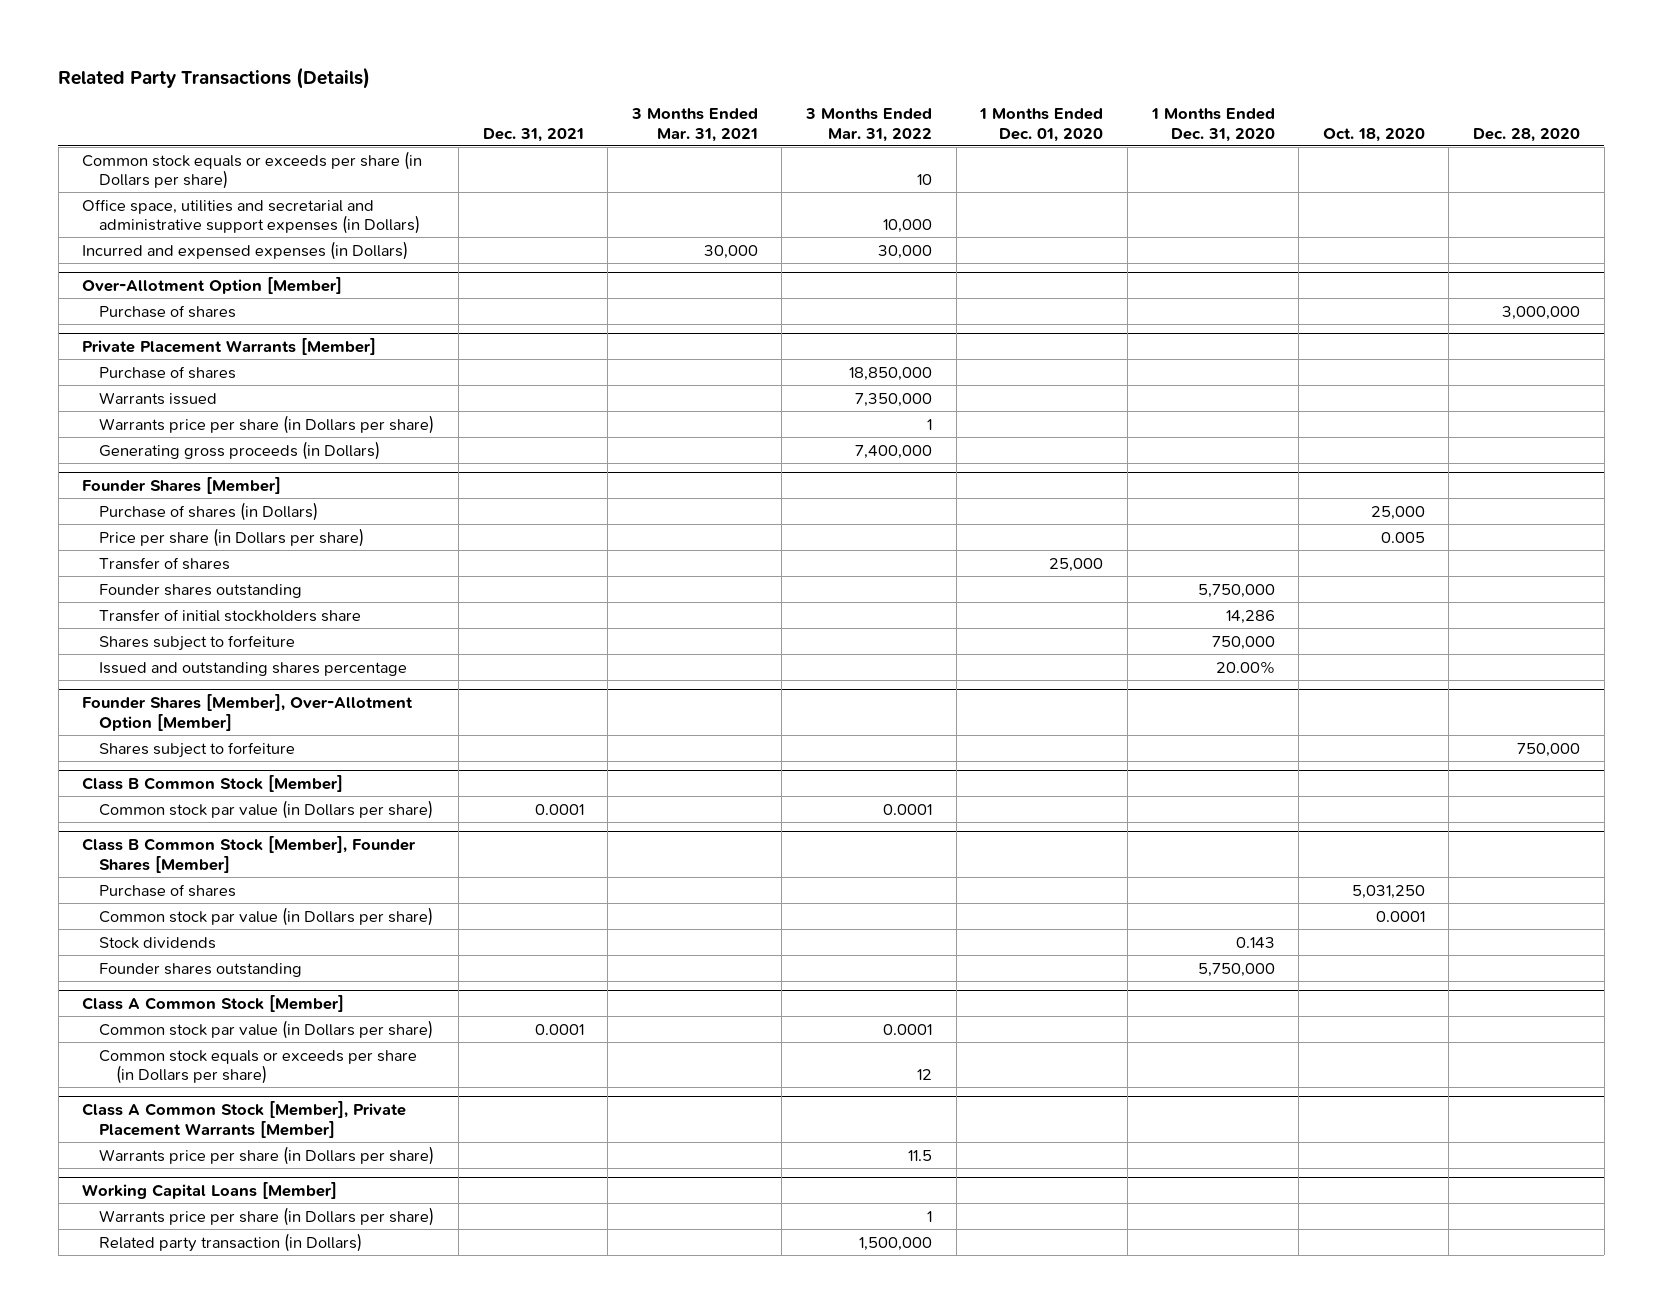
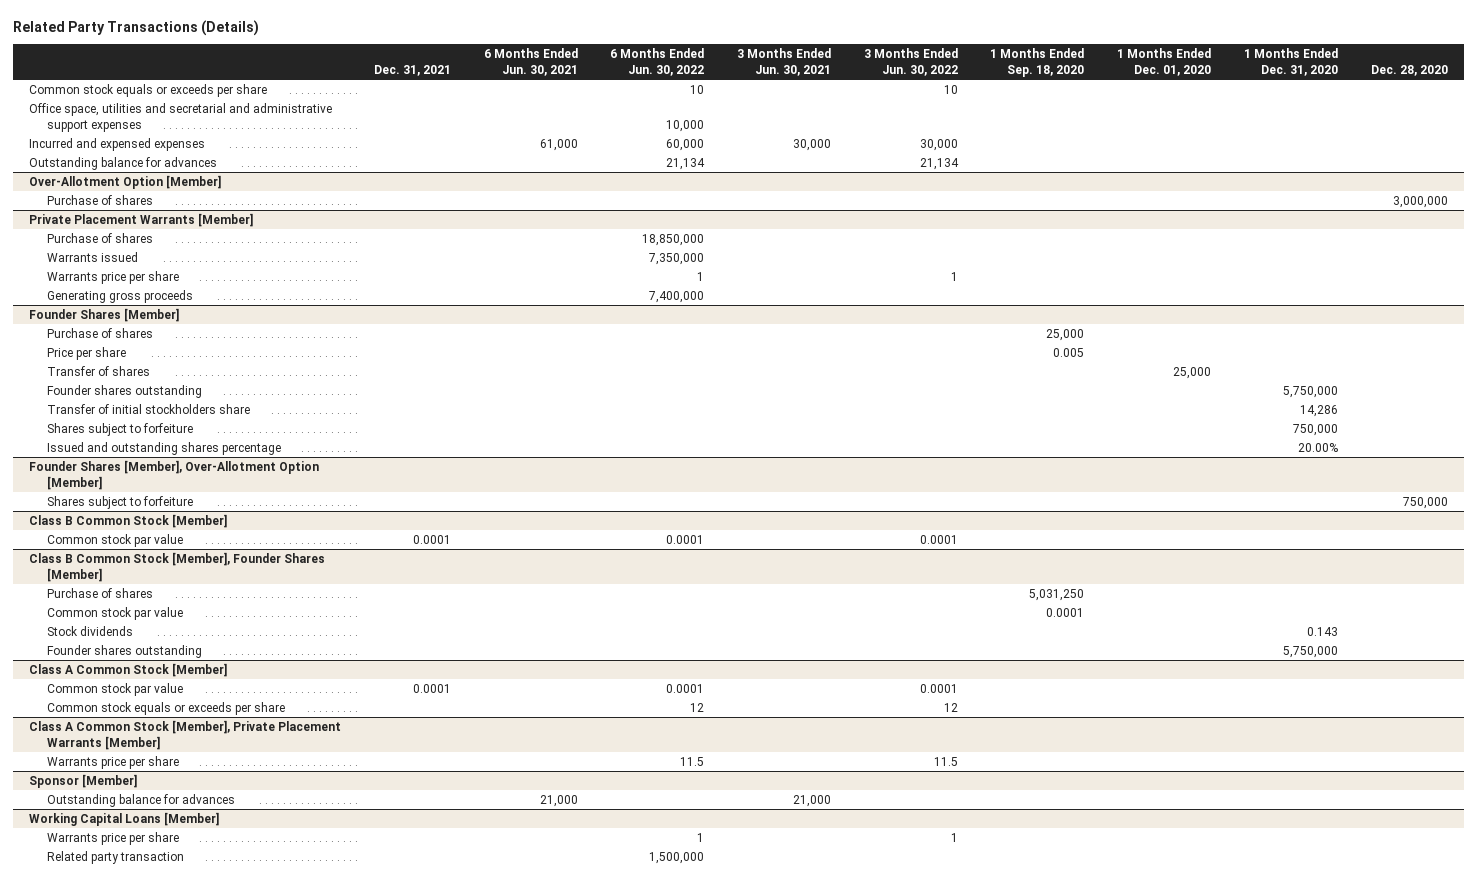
[630,108,758,142] 3 Months Ended Mar. 31, 2021 -> none
[805,108,933,142] 3 Months Ended Mar. 31, 2022 -> none
[1322,127,1425,142] Oct. 18, 2020 -> none
none -> [483,48,578,76] 6 Months Ended Jun. 30, 2021
none -> [610,48,705,76] 6 Months Ended Jun. 30, 2022
none -> [737,48,832,76] 3 Months Ended Jun. 30, 2021
none -> [863,48,958,76] 3 Months Ended Jun. 30, 2022
none -> [990,48,1085,77] 1 Months Ended Sep. 18, 2020
[82,150,423,189] Common stock equals or exceeds per share (in Dollars per share) -> [29,84,268,98] Common stock equals or exceeds per share
[82,198,421,234] Office space, utilities and secretarial and administrative support expenses (in Dollars) -> [29,103,333,132] Office space, utilities and secretarial and administrative support expenses
[82,240,409,260] Incurred and expensed expenses (in Dollars) -> [29,138,206,152] Incurred and expensed expenses
none -> [29,157,218,171] Outstanding balance for advances
[99,414,435,434] Warrants price per share (in Dollars per share) -> [46,271,179,285] Warrants price per share
[99,440,381,460] Generating gross proceeds (in Dollars) -> [46,290,193,304] Generating gross proceeds
[99,501,319,521] Purchase of shares (in Dollars) -> [46,328,153,339] Purchase of shares
[99,527,365,547] Price per share (in Dollars per share) -> [46,347,126,361] Price per share
[99,799,434,819] Common stock par value (in Dollars per share) -> [46,534,183,548] Common stock par value
[99,906,434,926] Common stock par value (in Dollars per share) -> [46,607,183,621] Common stock par value
[99,1019,434,1039] Common stock par value (in Dollars per share) -> [46,683,183,697] Common stock par value
[99,1049,418,1084] Common stock equals or exceeds per share (in Dollars per share) -> [46,702,285,716] Common stock equals or exceeds per share
[99,1145,435,1165] Warrants price per share (in Dollars per share) -> [46,756,179,770] Warrants price per share
none -> [29,774,138,789] Sponsor [Member]
none -> [46,794,235,808] Outstanding balance for advances
[99,1206,435,1226] Warrants price per share (in Dollars per share) -> [46,832,179,846] Warrants price per share
[99,1232,363,1252] Related party transaction (in Dollars) -> [46,851,184,865] Related party transaction

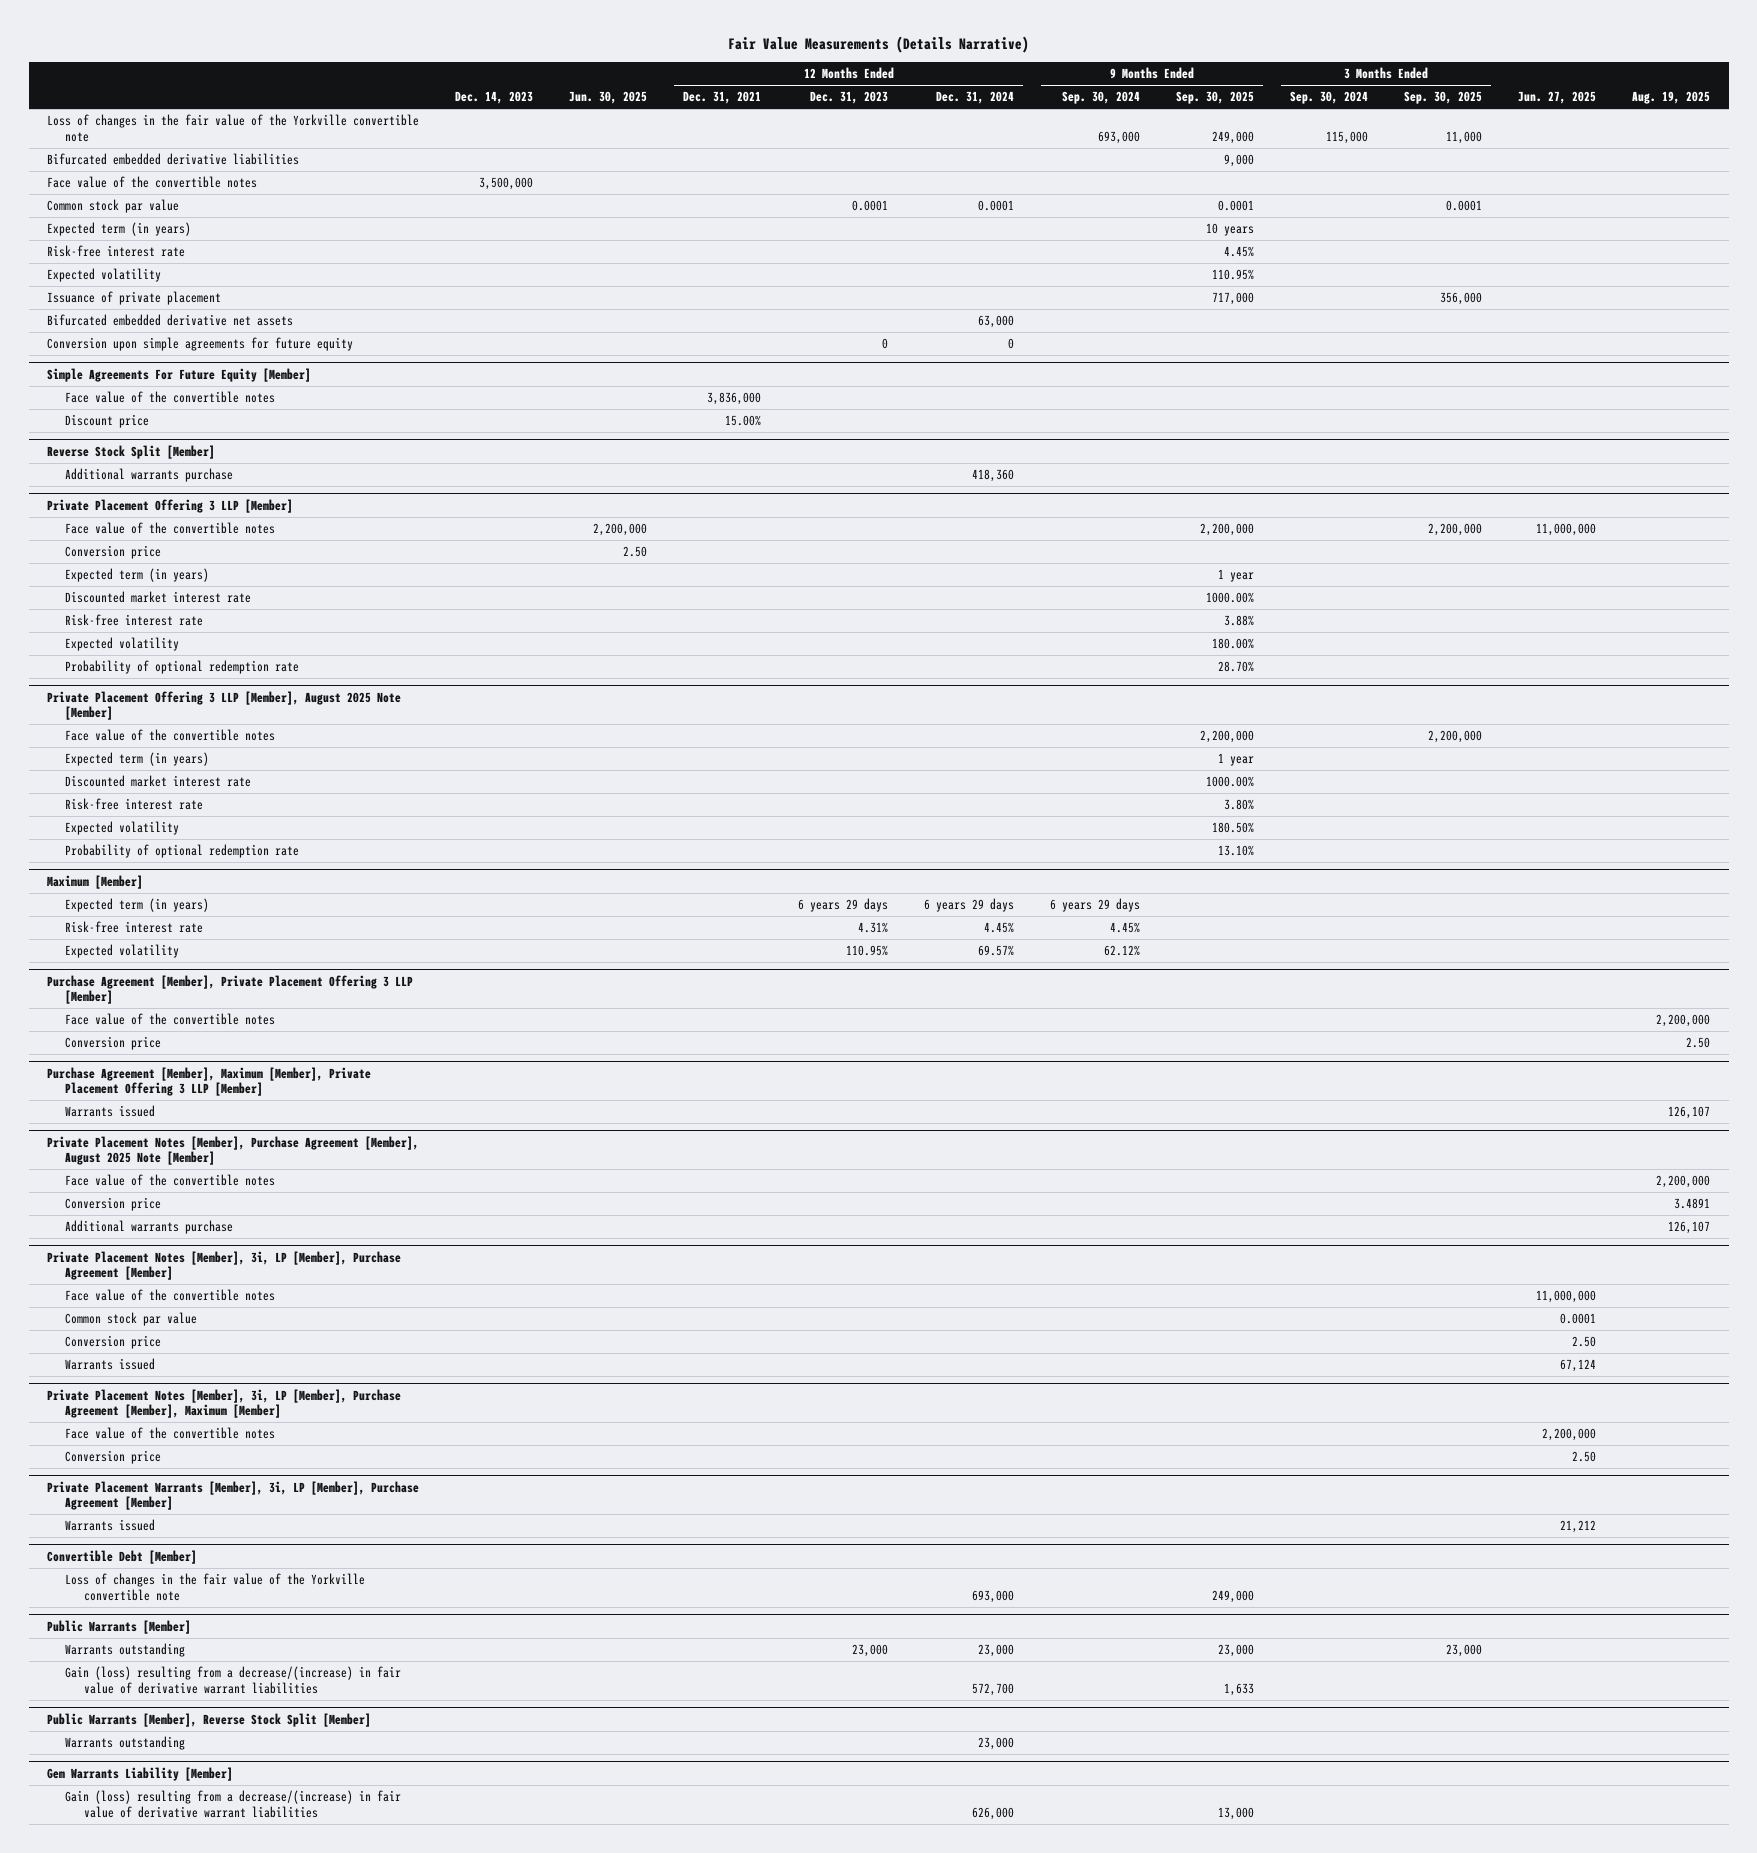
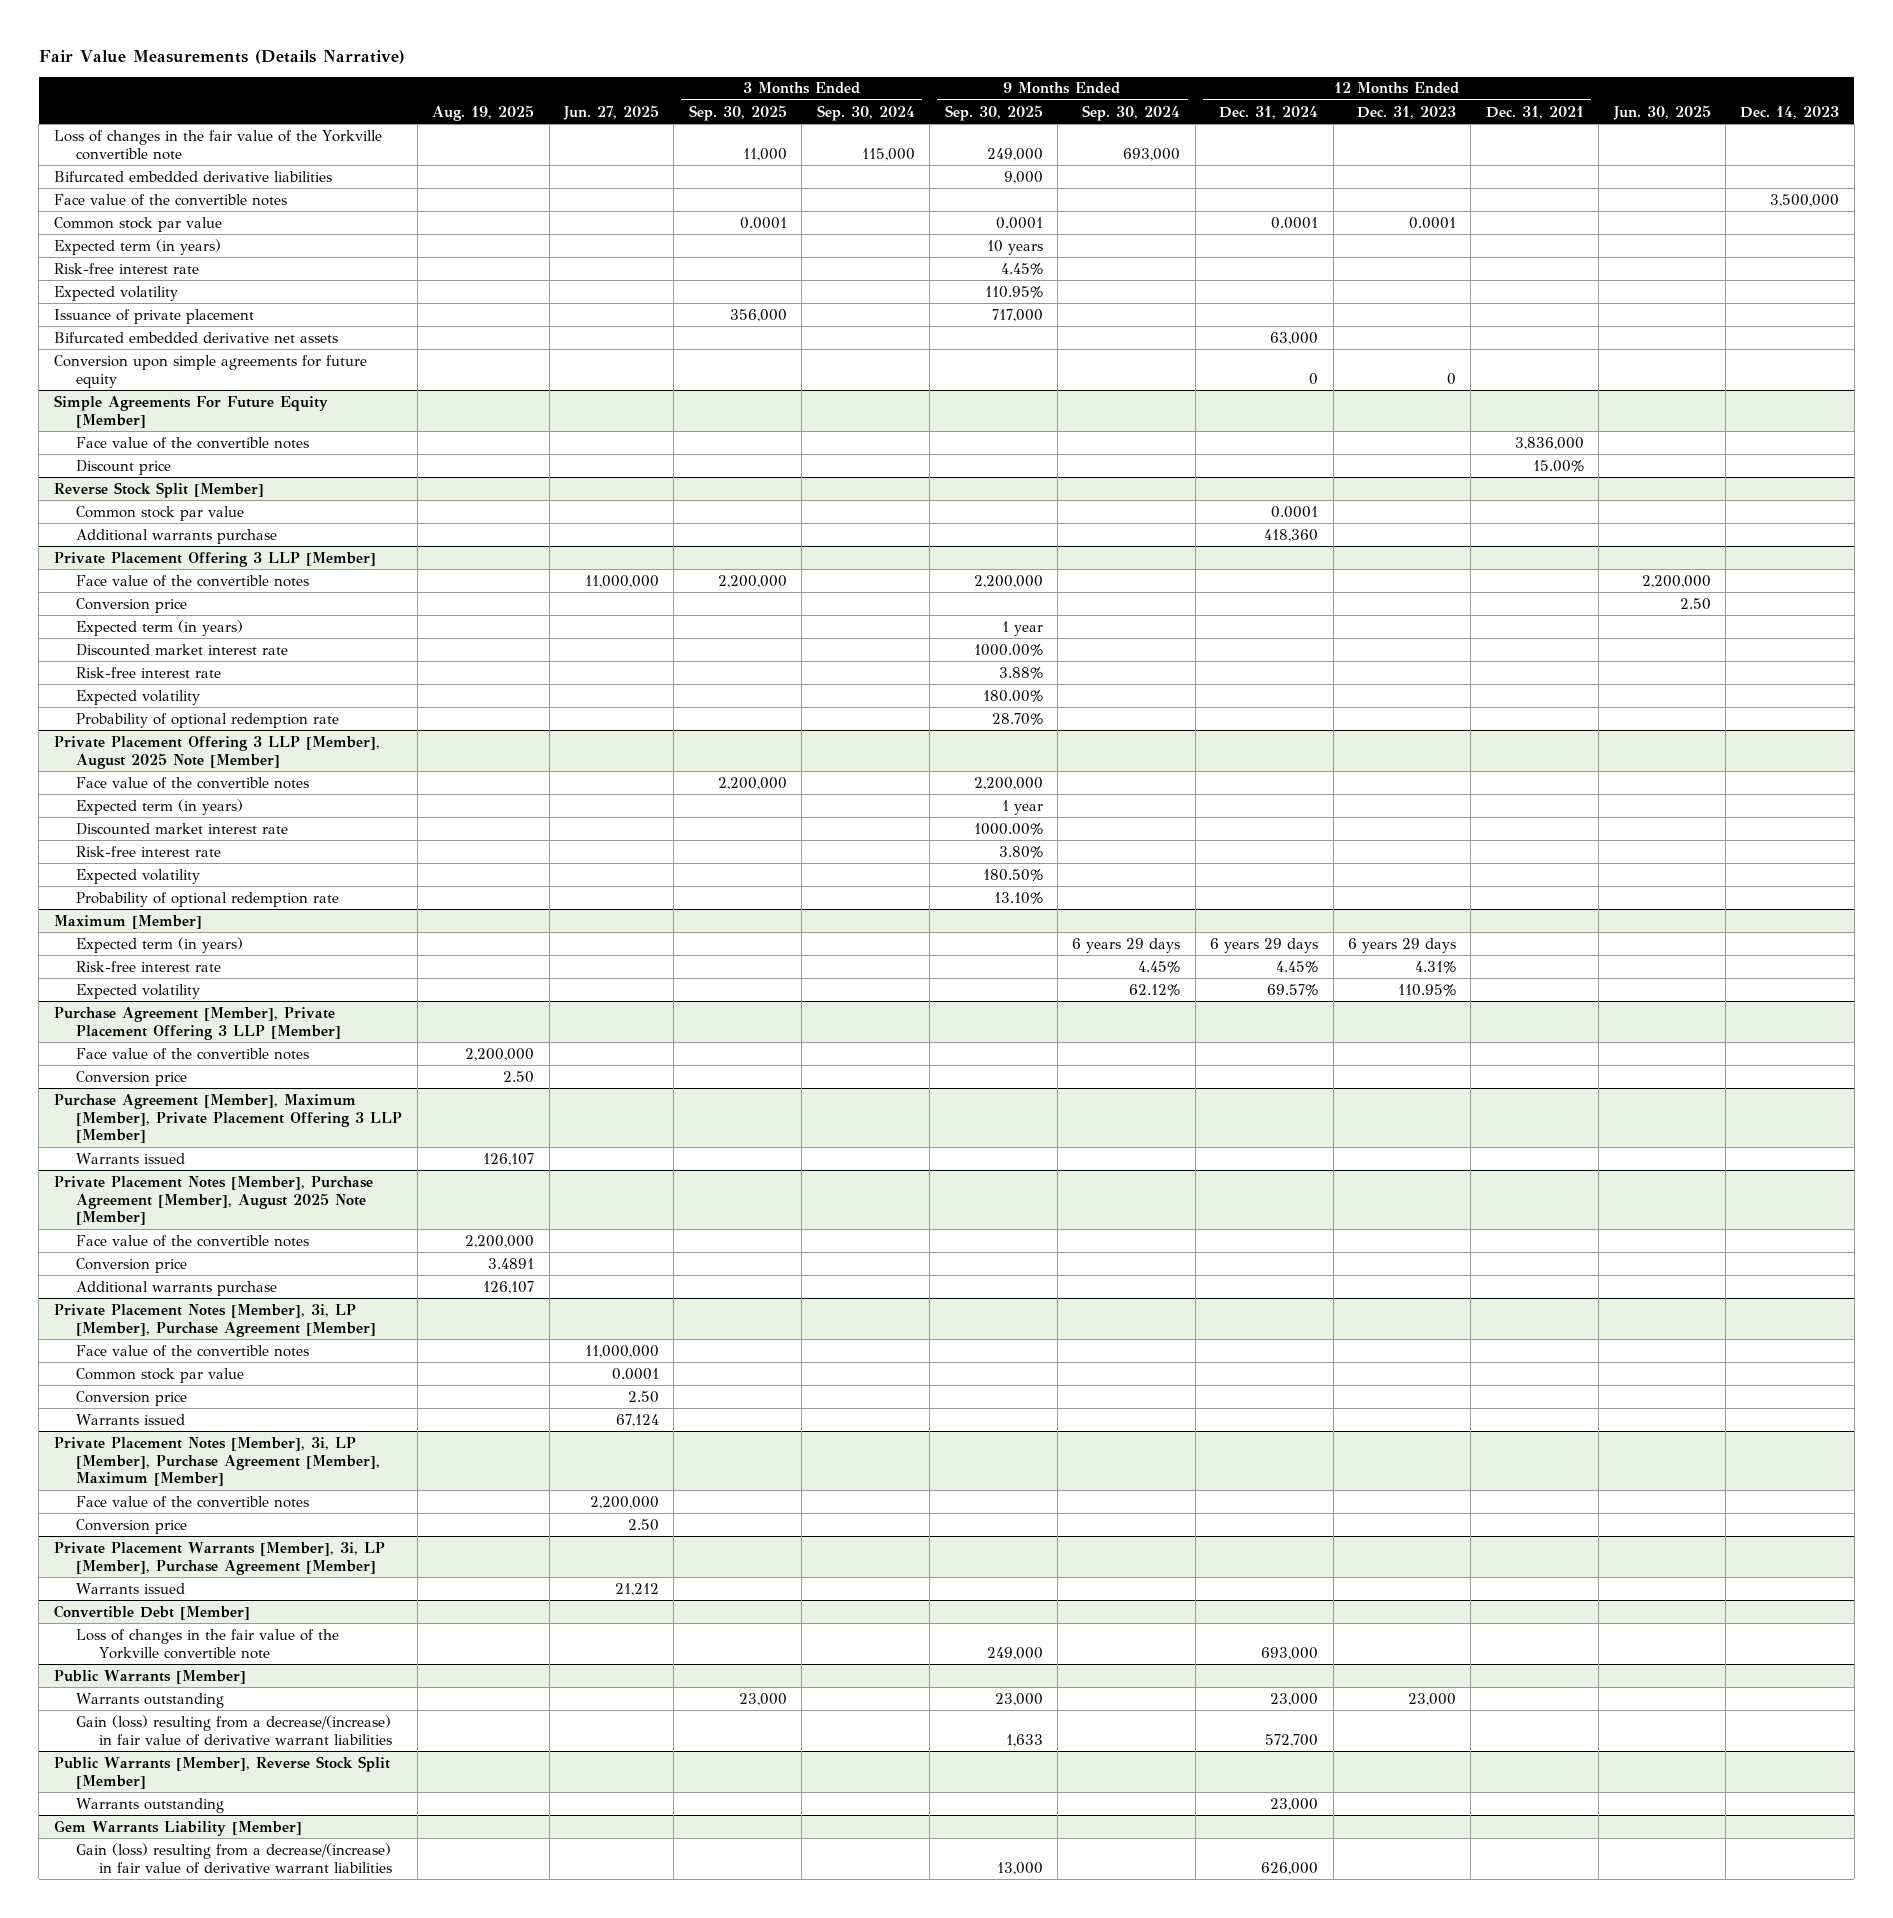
none -> [76,505,245,521] Common stock par value

